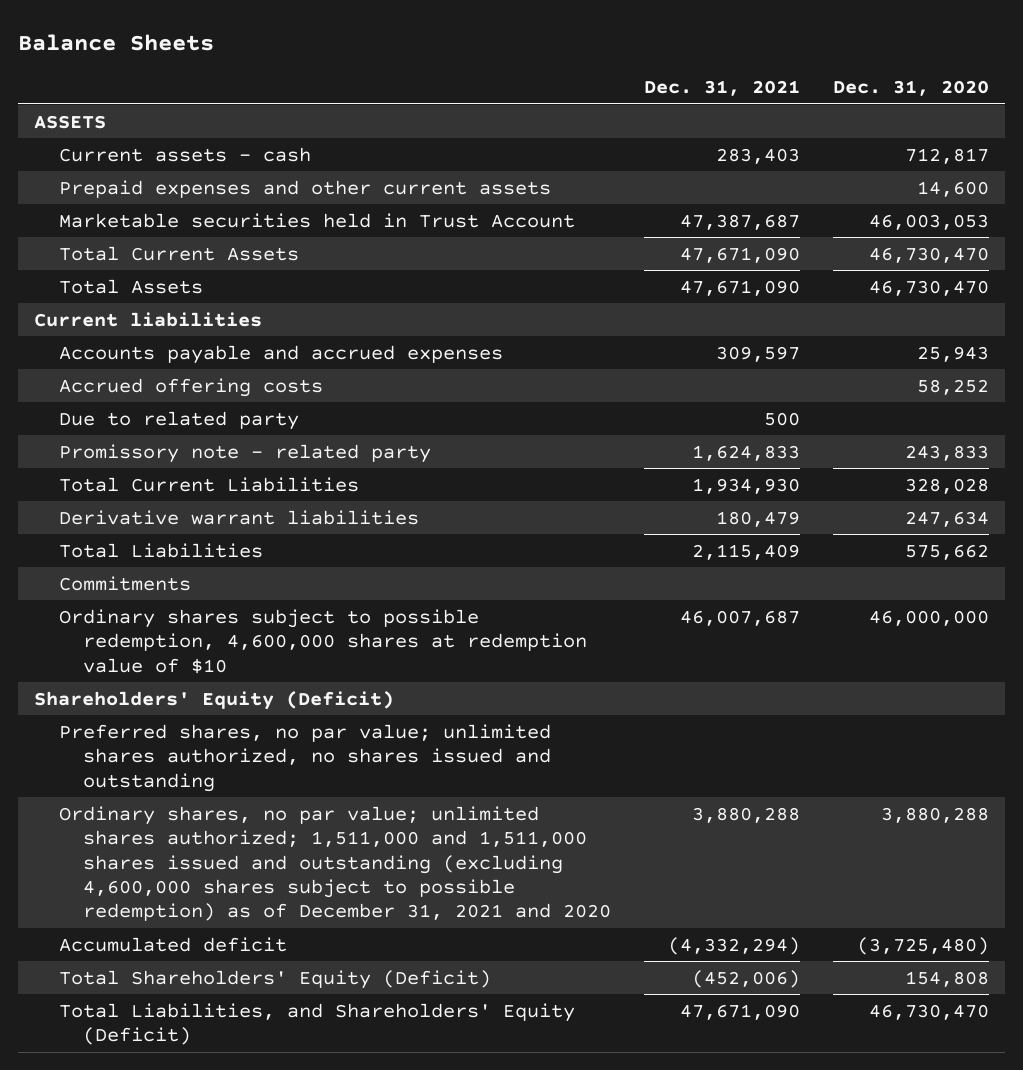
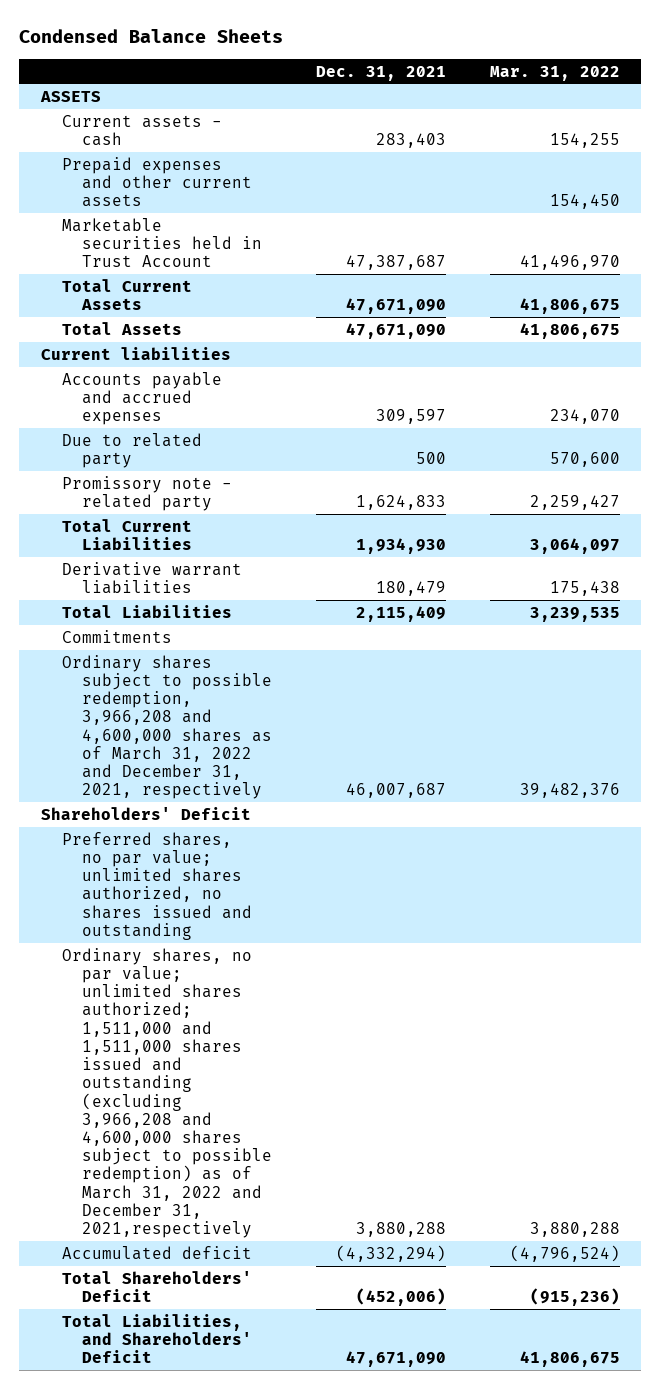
[17,33,214,51] Balance Sheets -> [19,29,284,44] Condensed Balance Sheets
[832,80,989,97] Dec. 31, 2020 -> none
none -> [489,65,620,81] Mar. 31, 2022
[58,377,323,397] Accrued offering costs -> none
[58,608,588,674] Ordinary shares subject to possible redemption, 4,600,000 shares at redemption value of $10 -> [61,654,273,800] Ordinary shares subject to possible redemption, 3,966,208 and 4,600,000 shares as of March 31, 2022 and December 31, 2021, respectively
[33,690,394,710] Shareholders' Equity (Deficit) -> [41,806,252,820] Shareholders' Deficit
[58,805,612,922] Ordinary shares, no par value; unlimited shares authorized; 1,511,000 and 1,511,000 shares issued and outstanding (excluding 4,600,000 shares subject to possible redemption) as of December 31, 2021 and 2020 -> [61,947,273,1239] Ordinary shares, no par value; unlimited shares authorized; 1,511,000 and 1,511,000 shares issued and outstanding (excluding 3,966,208 and 4,600,000 shares subject to possible redemption) as of March 31, 2022 and December 31, 2021,respectively
[58,969,491,989] Total Shareholders' Equity (Deficit) -> [61,1270,252,1302] Total Shareholders' Deficit
[58,1002,575,1046] Total Liabilities, and Shareholders' Equity (Deficit) -> [61,1313,253,1364] Total Liabilities, and Shareholders' Deficit

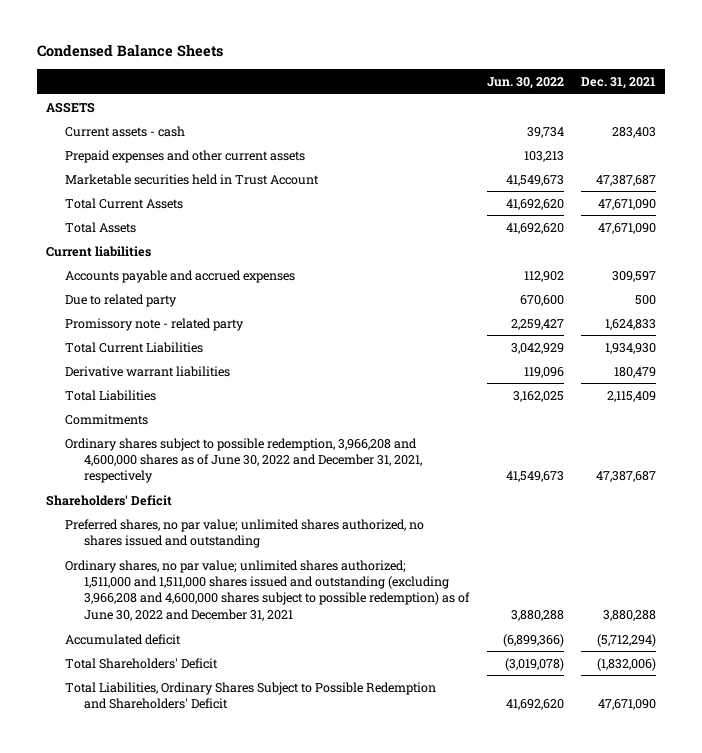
[489,65,620,81] Mar. 31, 2022 -> none
none -> [486,76,564,89] Jun. 30, 2022
[61,654,273,800] Ordinary shares subject to possible redemption, 3,966,208 and 4,600,000 shares as of March 31, 2022 and December 31, 2021, respectively -> [64,437,423,484] Ordinary shares subject to possible redemption, 3,966,208 and 4,600,000 shares as of June 30, 2022 and December 31, 2021, respectively
[345,783,446,799] 46,007,687 -> [596,471,657,483] 47,387,687
[61,947,273,1239] Ordinary shares, no par value; unlimited shares authorized; 1,511,000 and 1,511,000 shares issued and outstanding (excluding 3,966,208 and 4,600,000 shares subject to possible redemption) as of March 31, 2022 and December 31, 2021,respectively -> [64,559,471,621] Ordinary shares, no par value; unlimited shares authorized; 1,511,000 and 1,511,000 shares issued and outstanding (excluding 3,966,208 and 4,600,000 shares subject to possible redemption) as of June 30, 2022 and December 31, 2021
[335,1244,446,1262] (4,332,294) -> [597,633,657,647] (5,712,294)
[355,1287,446,1306] (452,006) -> [597,657,657,671] (1,832,006)
[61,1313,253,1364] Total Liabilities, and Shareholders' Deficit -> [64,681,436,710] Total Liabilities, Ordinary Shares Subject to Possible Redemption and Shareholders' Deficit

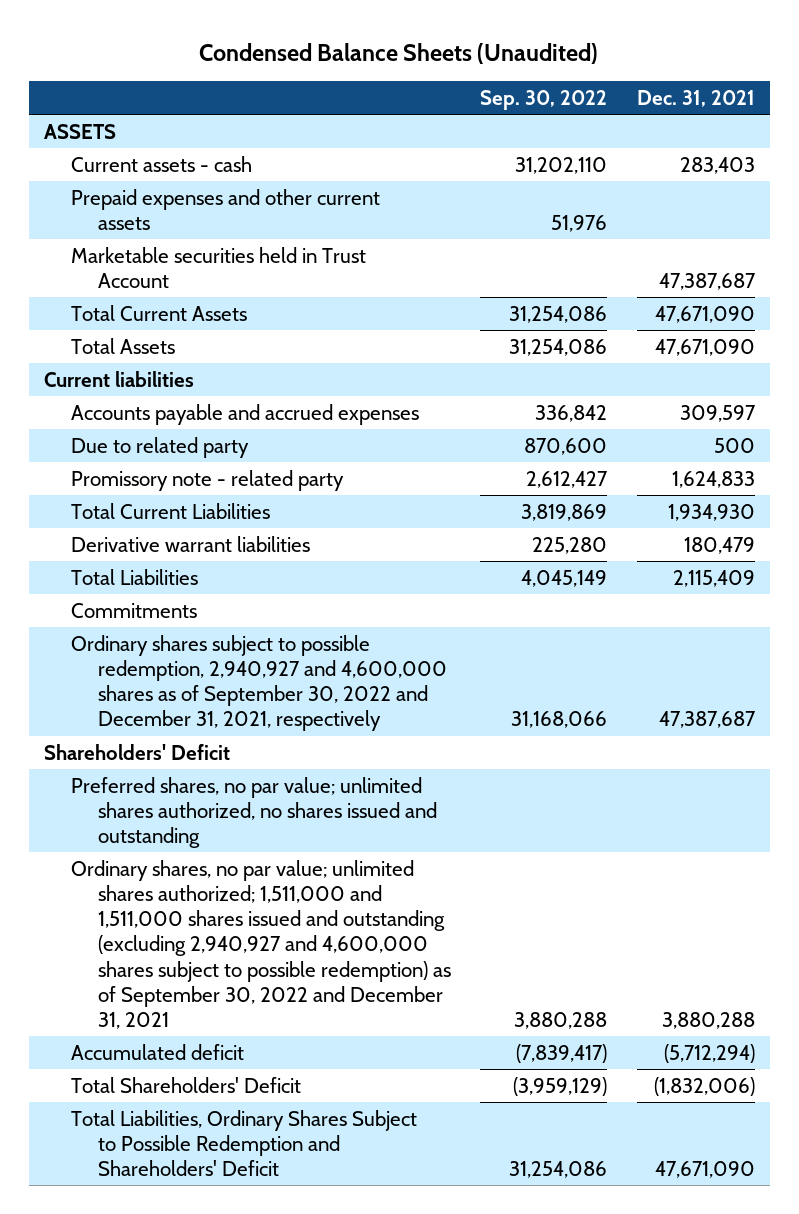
[36,44,223,58] Condensed Balance Sheets -> [199,42,599,64] Condensed Balance Sheets (Unaudited)
[486,76,564,89] Jun. 30, 2022 -> none
none -> [480,90,608,111] Sep. 30, 2022
[64,437,423,484] Ordinary shares subject to possible redemption, 3,966,208 and 4,600,000 shares as of June 30, 2022 and December 31, 2021, respectively -> [70,634,447,732] Ordinary shares subject to possible redemption, 2,940,927 and 4,600,000 shares as of September 30, 2022 and December 31, 2021, respectively
[64,559,471,621] Ordinary shares, no par value; unlimited shares authorized; 1,511,000 and 1,511,000 shares issued and outstanding (excluding 3,966,208 and 4,600,000 shares subject to possible redemption) as of June 30, 2022 and December 31, 2021 -> [70,859,451,1030] Ordinary shares, no par value; unlimited shares authorized; 1,511,000 and 1,511,000 shares issued and outstanding (excluding 2,940,927 and 4,600,000 shares subject to possible redemption) as of September 30, 2022 and December 31, 2021

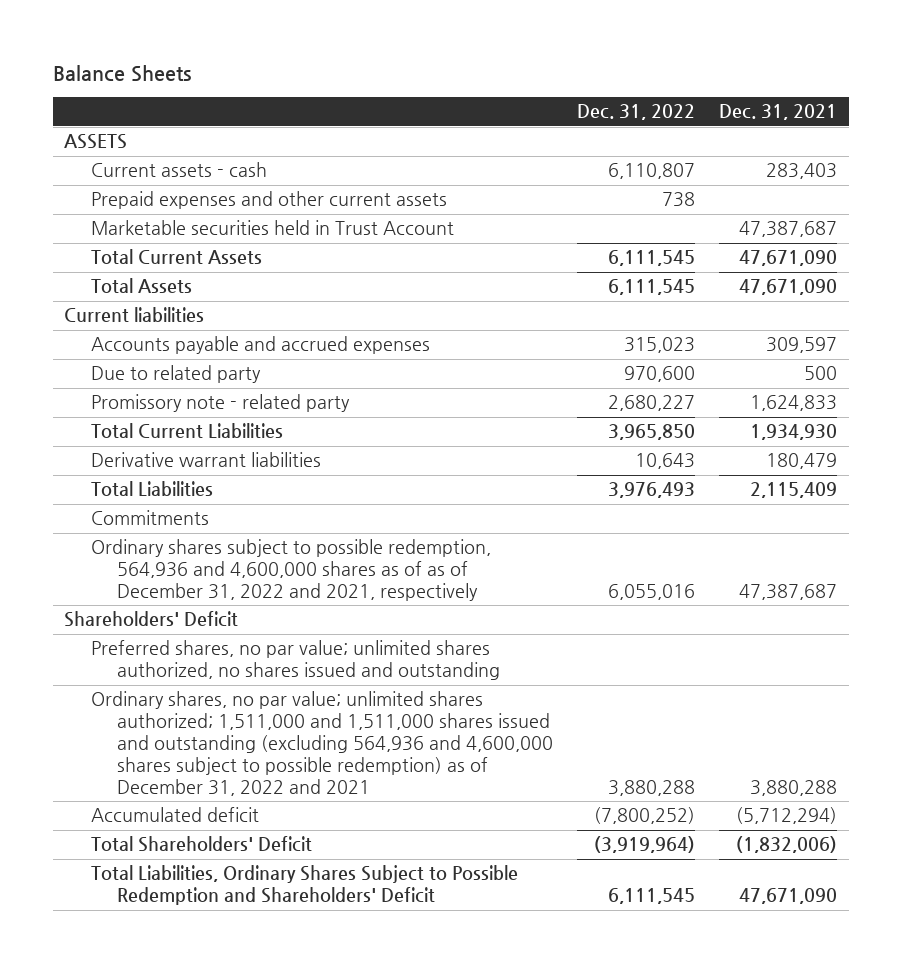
[199,42,599,64] Condensed Balance Sheets (Unaudited) -> [52,64,191,82] Balance Sheets
[480,90,608,111] Sep. 30, 2022 -> none
none -> [576,104,695,121] Dec. 31, 2022
[70,634,447,732] Ordinary shares subject to possible redemption, 2,940,927 and 4,600,000 shares as of September 30, 2022 and December 31, 2021, respectively -> [90,539,491,602] Ordinary shares subject to possible redemption, 564,936 and 4,600,000 shares as of as of December 31, 2022 and 2021, respectively
[70,859,451,1030] Ordinary shares, no par value; unlimited shares authorized; 1,511,000 and 1,511,000 shares issued and outstanding (excluding 2,940,927 and 4,600,000 shares subject to possible redemption) as of September 30, 2022 and December 31, 2021 -> [90,691,554,796] Ordinary shares, no par value; unlimited shares authorized; 1,511,000 and 1,511,000 shares issued and outstanding (excluding 564,936 and 4,600,000 shares subject to possible redemption) as of December 31, 2022 and 2021

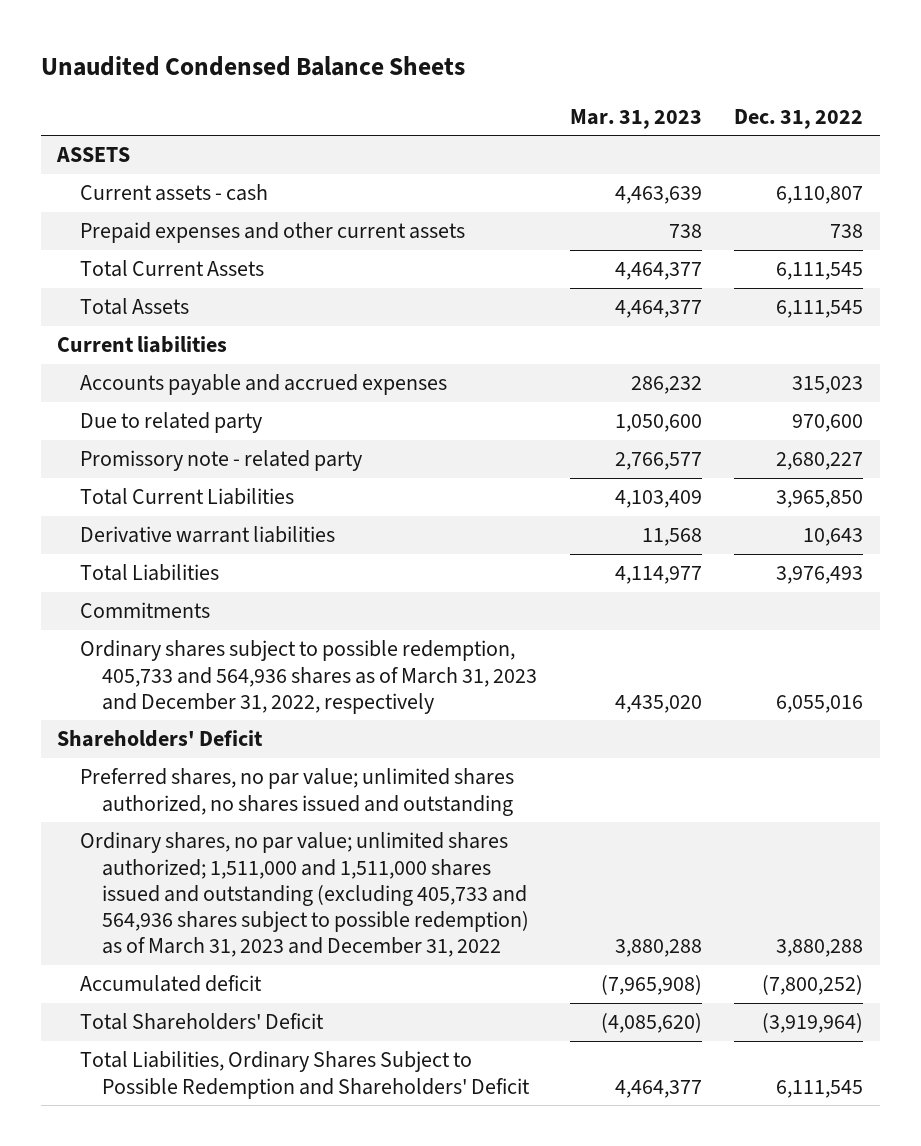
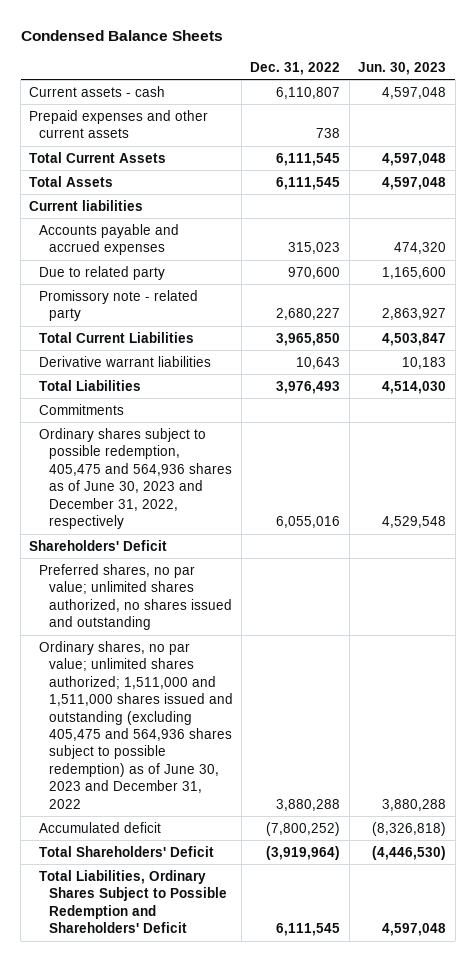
[40,56,465,77] Unaudited Condensed Balance Sheets -> [20,30,223,42] Condensed Balance Sheets
[569,108,702,129] Mar. 31, 2023 -> none
none -> [358,61,447,75] Jun. 30, 2023
[56,147,131,163] ASSETS -> none
[79,640,538,714] Ordinary shares subject to possible redemption, 405,733 and 564,936 shares as of March 31, 2023 and December 31, 2022, respectively -> [39,427,232,530] Ordinary shares subject to possible redemption, 405,475 and 564,936 shares as of June 30, 2023 and December 31, 2022, respectively
[79,832,530,958] Ordinary shares, no par value; unlimited shares authorized; 1,511,000 and 1,511,000 shares issued and outstanding (excluding 405,733 and 564,936 shares subject to possible redemption) as of March 31, 2023 and December 31, 2022 -> [39,640,233,809] Ordinary shares, no par value; unlimited shares authorized; 1,511,000 and 1,511,000 shares issued and outstanding (excluding 405,475 and 564,936 shares subject to possible redemption) as of June 30, 2023 and December 31, 2022

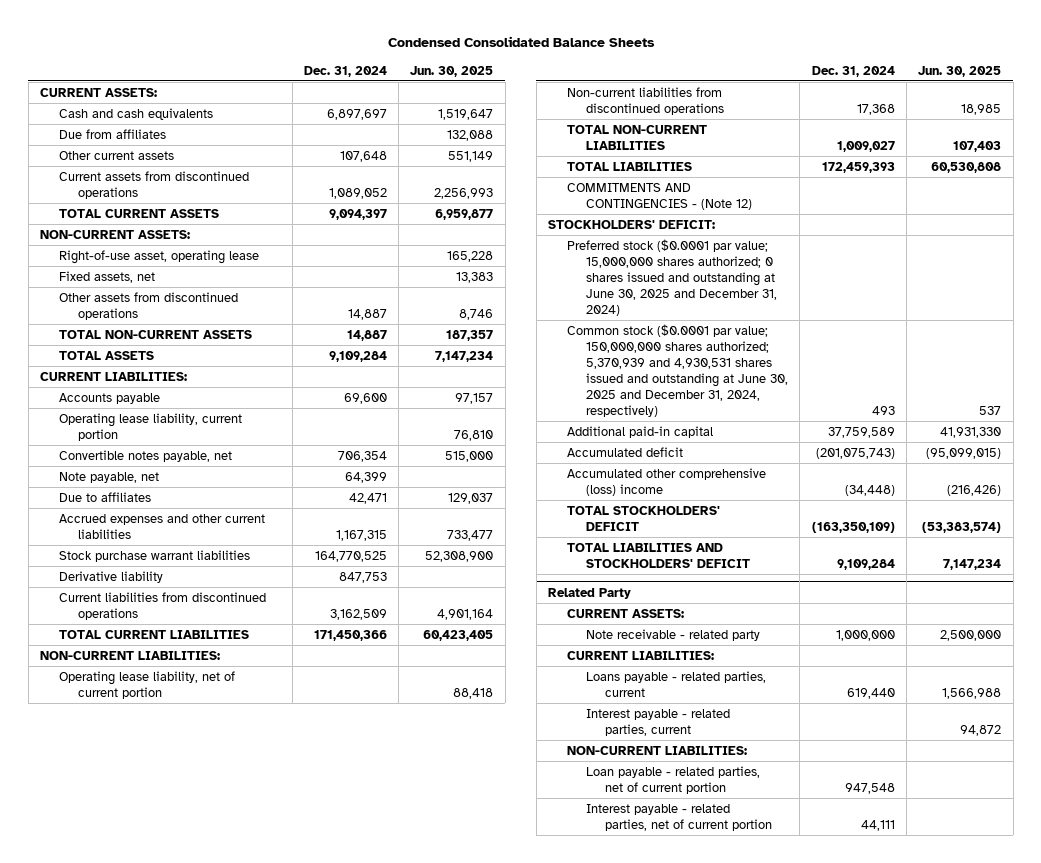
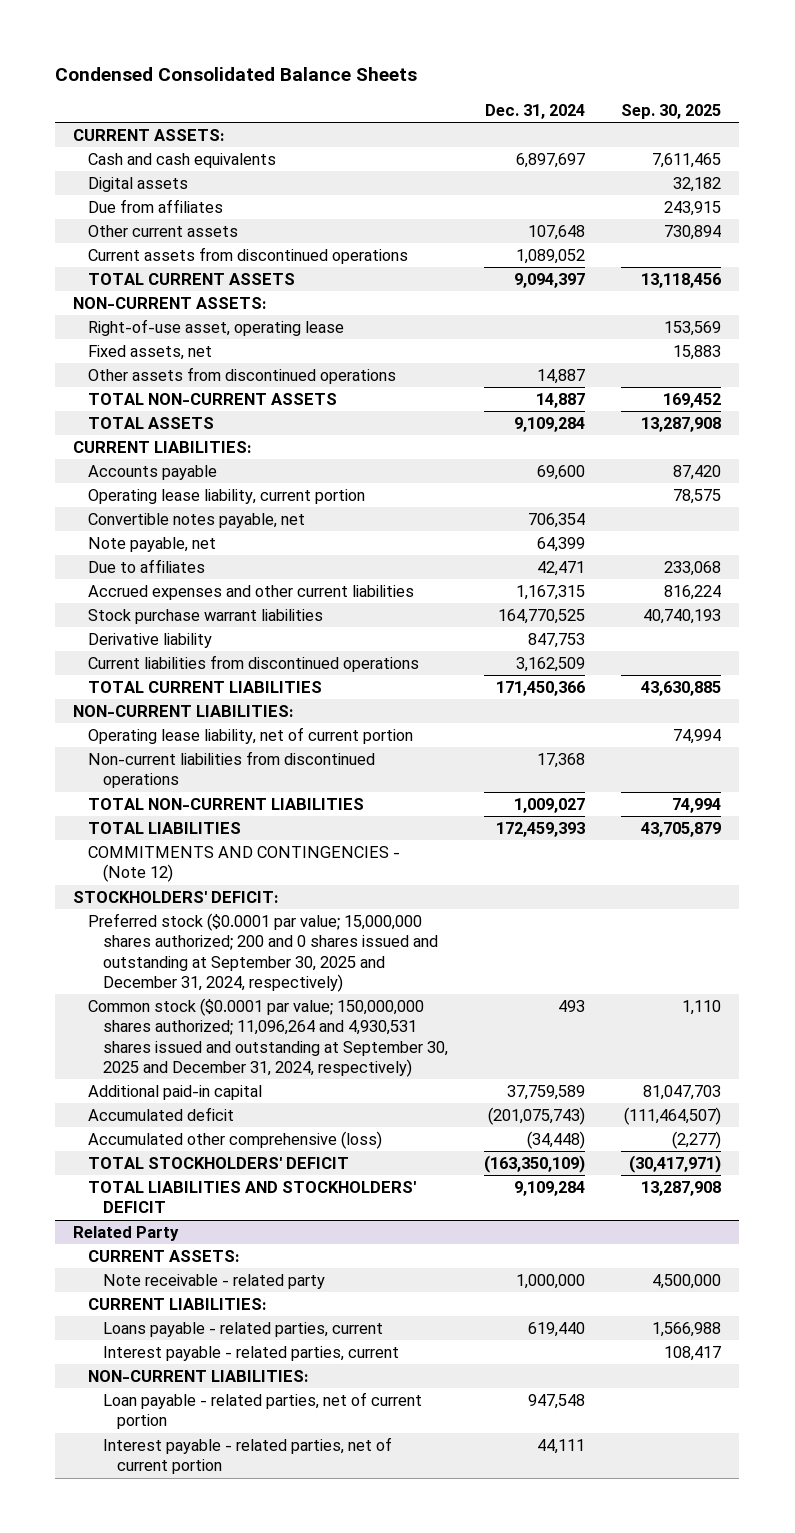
[410,65,494,77] Jun. 30, 2025 -> none
none -> [621,103,722,119] Sep. 30, 2025
none -> [87,177,188,193] Digital assets
[567,238,778,316] Preferred stock ($0.0001 par value; 15,000,000 shares authorized; 0 shares issued and outstanding at June 30, 2025 and December 31, 2024) -> [87,913,438,992] Preferred stock ($0.0001 par value; 15,000,000 shares authorized; 200 and 0 shares issued and outstanding at September 30, 2025 and December 31, 2024, respectively)
[567,323,789,417] Common stock ($0.0001 par value; 150,000,000 shares authorized; 5,370,939 and 4,930,531 shares issued and outstanding at June 30, 2025 and December 31, 2024, respectively) -> [87,998,448,1077] Common stock ($0.0001 par value; 150,000,000 shares authorized; 11,096,264 and 4,930,531 shares issued and outstanding at September 30, 2025 and December 31, 2024, respectively)
[567,467,767,496] Accumulated other comprehensive (loss) income -> [87,1131,382,1150] Accumulated other comprehensive (loss)

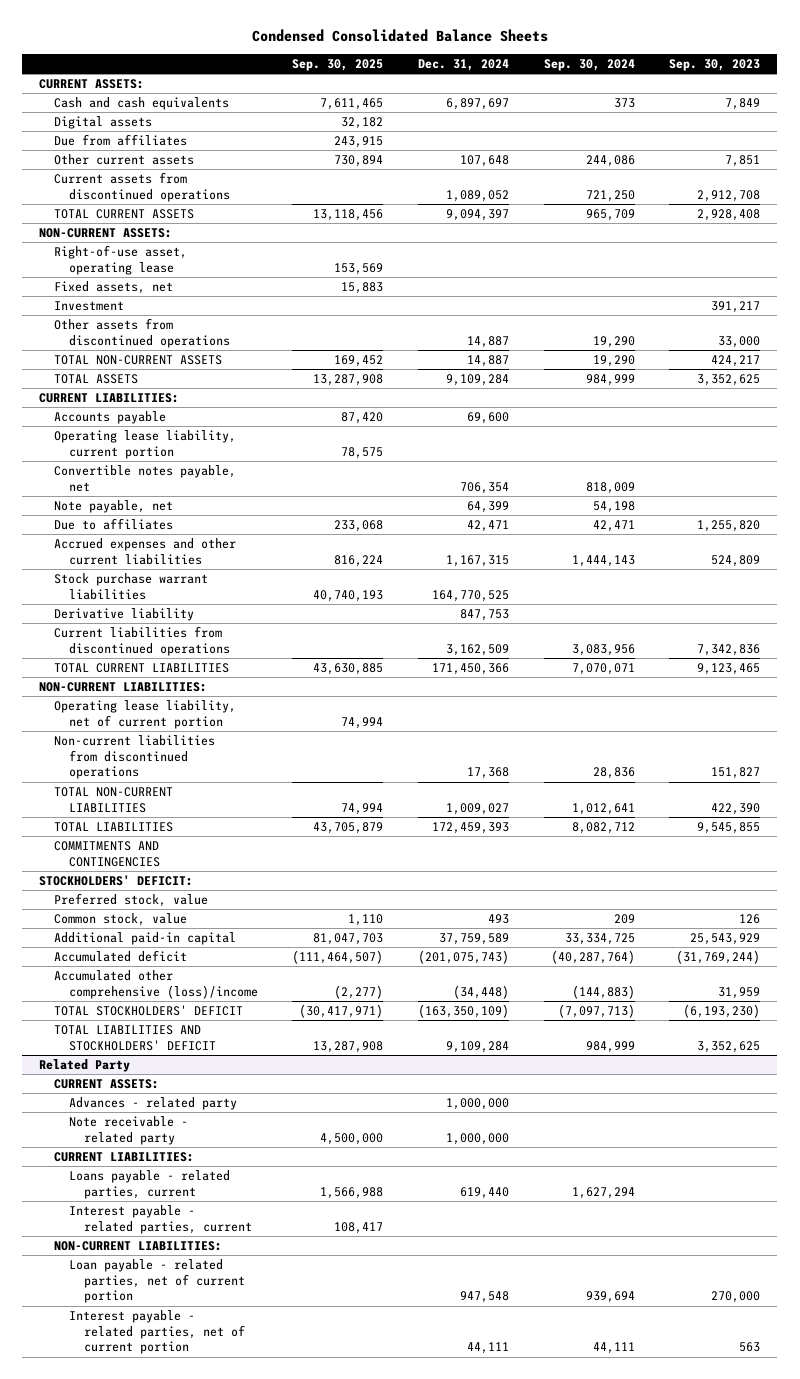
none -> [543,59,635,72] Sep. 30, 2024
none -> [669,59,761,72] Sep. 30, 2023
none -> [54,301,125,312] Investment
[87,846,400,883] COMMITMENTS AND CONTINGENCIES - (Note 12) -> [54,841,160,867] COMMITMENTS AND CONTINGENCIES
[87,913,438,992] Preferred stock ($0.0001 par value; 15,000,000 shares authorized; 200 and 0 shares issued and outstanding at September 30, 2025 and December 31, 2024, respectively) -> [54,893,209,908] Preferred stock, value
[87,998,448,1077] Common stock ($0.0001 par value; 150,000,000 shares authorized; 11,096,264 and 4,930,531 shares issued and outstanding at September 30, 2025 and December 31, 2024, respectively) -> [54,913,188,927] Common stock, value
[87,1131,382,1150] Accumulated other comprehensive (loss) -> [54,970,258,999] Accumulated other comprehensive (loss)/income
none -> [68,1097,237,1111] Advances - related party

